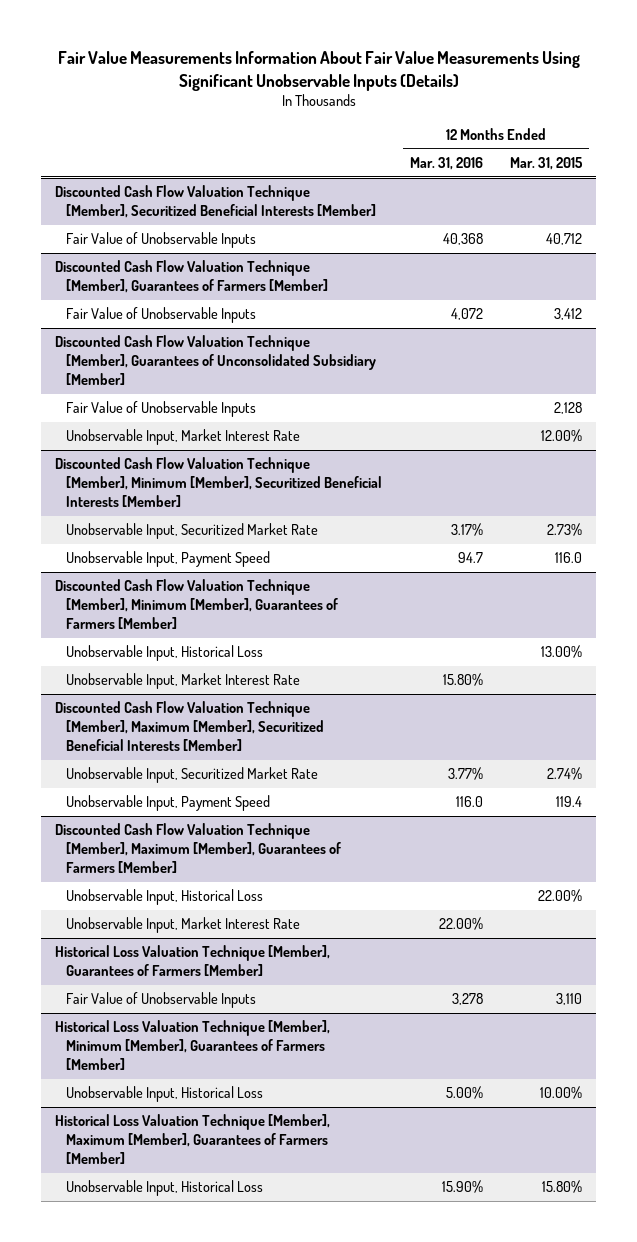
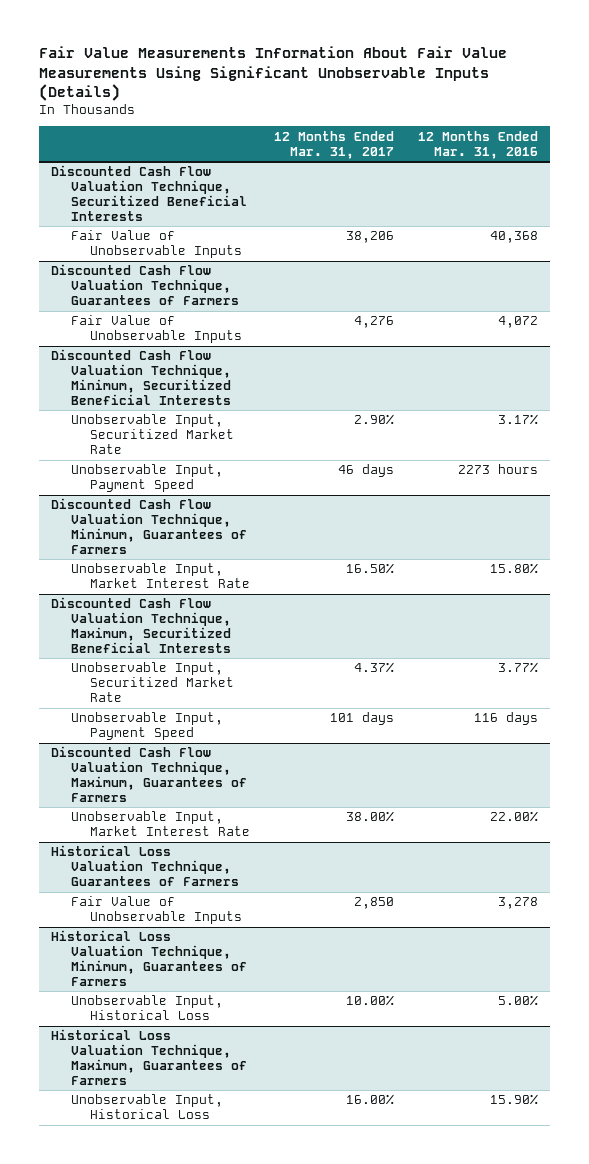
[510,157,584,171] Mar. 31, 2015 -> none
none -> [274,130,395,159] 12 Months Ended Mar. 31, 2017
[55,185,377,219] Discounted Cash Flow Valuation Technique [Member], Securitized Beneficial Interests [Member] -> [50,165,247,221] Discounted Cash Flow Valuation Technique, Securitized Beneficial Interests
[55,260,329,294] Discounted Cash Flow Valuation Technique [Member], Guarantees of Farmers [Member] -> [50,264,239,305] Discounted Cash Flow Valuation Technique, Guarantees of Farmers
[55,335,377,386] Discounted Cash Flow Valuation Technique [Member], Guarantees of Unconsolidated Subsidiary [Member] -> none
[66,401,257,418] Fair Value of Unobservable Inputs -> none
[66,429,301,446] Unobservable Input, Market Interest Rate -> none
[55,457,383,508] Discounted Cash Flow Valuation Technique [Member], Minimum [Member], Securitized Beneficial Interests [Member] -> [50,349,231,405] Discounted Cash Flow Valuation Technique, Minimum, Securitized Beneficial Interests
[66,645,264,662] Unobservable Input, Historical Loss -> none
[457,552,483,564] 94.7 -> [457,464,538,475] 2273 hours
[55,579,339,630] Discounted Cash Flow Valuation Technique [Member], Minimum [Member], Guarantees of Farmers [Member] -> [50,498,247,554] Discounted Cash Flow Valuation Technique, Minimum, Guarantees of Farmers
[55,701,325,752] Discounted Cash Flow Valuation Technique [Member], Maximum [Member], Securitized Beneficial Interests [Member] -> [50,597,231,653] Discounted Cash Flow Valuation Technique, Maximum, Securitized Beneficial Interests
[66,889,264,906] Unobservable Input, Historical Loss -> none
[455,796,483,808] 116.0 -> [473,712,538,726] 116 days
[55,823,342,874] Discounted Cash Flow Valuation Technique [Member], Maximum [Member], Guarantees of Farmers [Member] -> [50,746,247,802] Discounted Cash Flow Valuation Technique, Maximum, Guarantees of Farmers
[55,945,331,977] Historical Loss Valuation Technique [Member], Guarantees of Farmers [Member] -> [50,845,239,886] Historical Loss Valuation Technique, Guarantees of Farmers
[55,1020,331,1071] Historical Loss Valuation Technique [Member], Minimum [Member], Guarantees of Farmers [Member] -> [50,930,247,986] Historical Loss Valuation Technique, Minimum, Guarantees of Farmers
[55,1114,331,1165] Historical Loss Valuation Technique [Member], Maximum [Member], Guarantees of Farmers [Member] -> [50,1029,247,1085] Historical Loss Valuation Technique, Maximum, Guarantees of Farmers

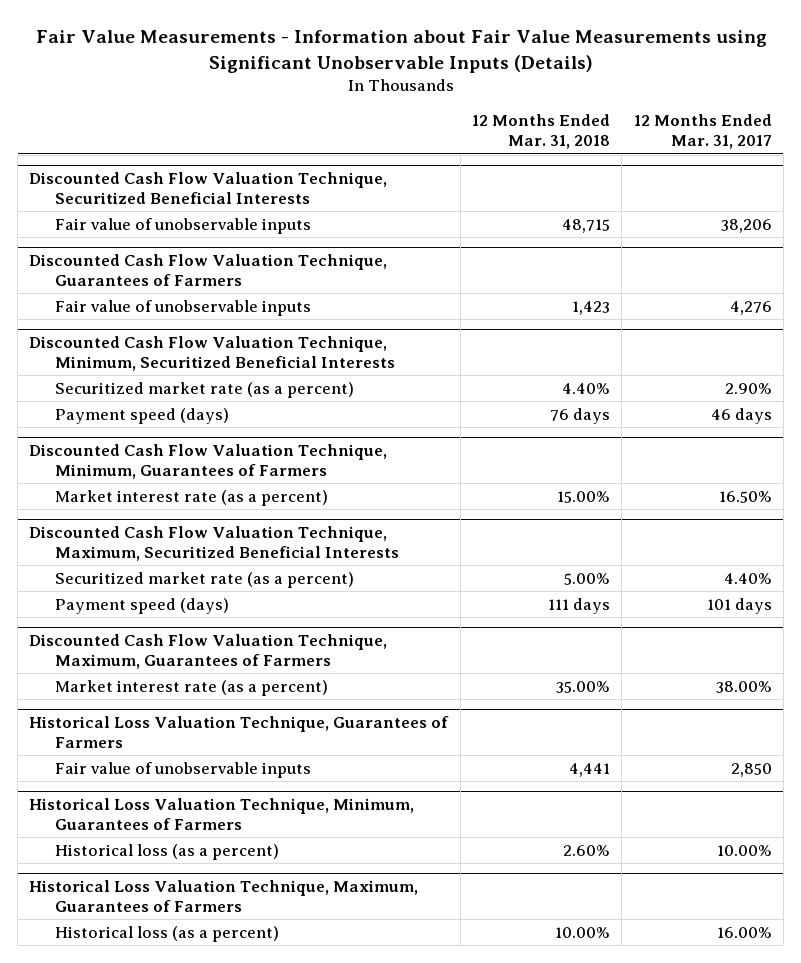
[38,46,507,102] Fair Value Measurements Information About Fair Value Measurements Using Significant Unobservable Inputs (Details) -> [35,30,767,73] Fair Value Measurements - Information about Fair Value Measurements using Significant Unobservable Inputs (Details)
[417,130,538,159] 12 Months Ended Mar. 31, 2016 -> none
none -> [471,113,610,150] 12 Months Ended Mar. 31, 2018
[70,230,243,259] Fair Value of Unobservable Inputs -> [54,217,311,234] Fair value of unobservable inputs
[70,315,243,344] Fair Value of Unobservable Inputs -> [54,299,311,316] Fair value of unobservable inputs
[70,414,235,454] Unobservable Input, Securitized Market Rate -> [54,381,354,398] Securitized market rate (as a percent)
[70,464,223,493] Unobservable Input, Payment Speed -> [54,407,229,424] Payment speed (days)
[70,563,251,589] Unobservable Input, Market Interest Rate -> [54,489,328,506] Market interest rate (as a percent)
[70,662,235,702] Unobservable Input, Securitized Market Rate -> [54,571,354,588] Securitized market rate (as a percent)
[354,662,395,674] 4.37% -> [723,572,772,584] 4.40%
[70,712,223,741] Unobservable Input, Payment Speed -> [54,597,229,614] Payment speed (days)
[70,811,251,837] Unobservable Input, Market Interest Rate -> [54,679,328,696] Market interest rate (as a percent)
[70,896,243,925] Fair Value of Unobservable Inputs -> [54,761,311,778] Fair value of unobservable inputs
[70,995,223,1021] Unobservable Input, Historical Loss -> [54,843,279,860] Historical loss (as a percent)
[70,1094,223,1120] Unobservable Input, Historical Loss -> [54,925,279,942] Historical loss (as a percent)

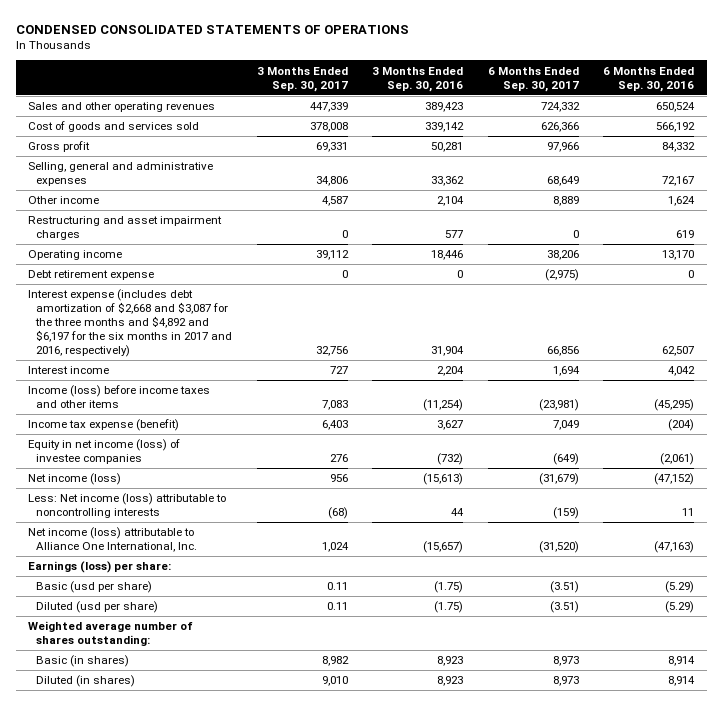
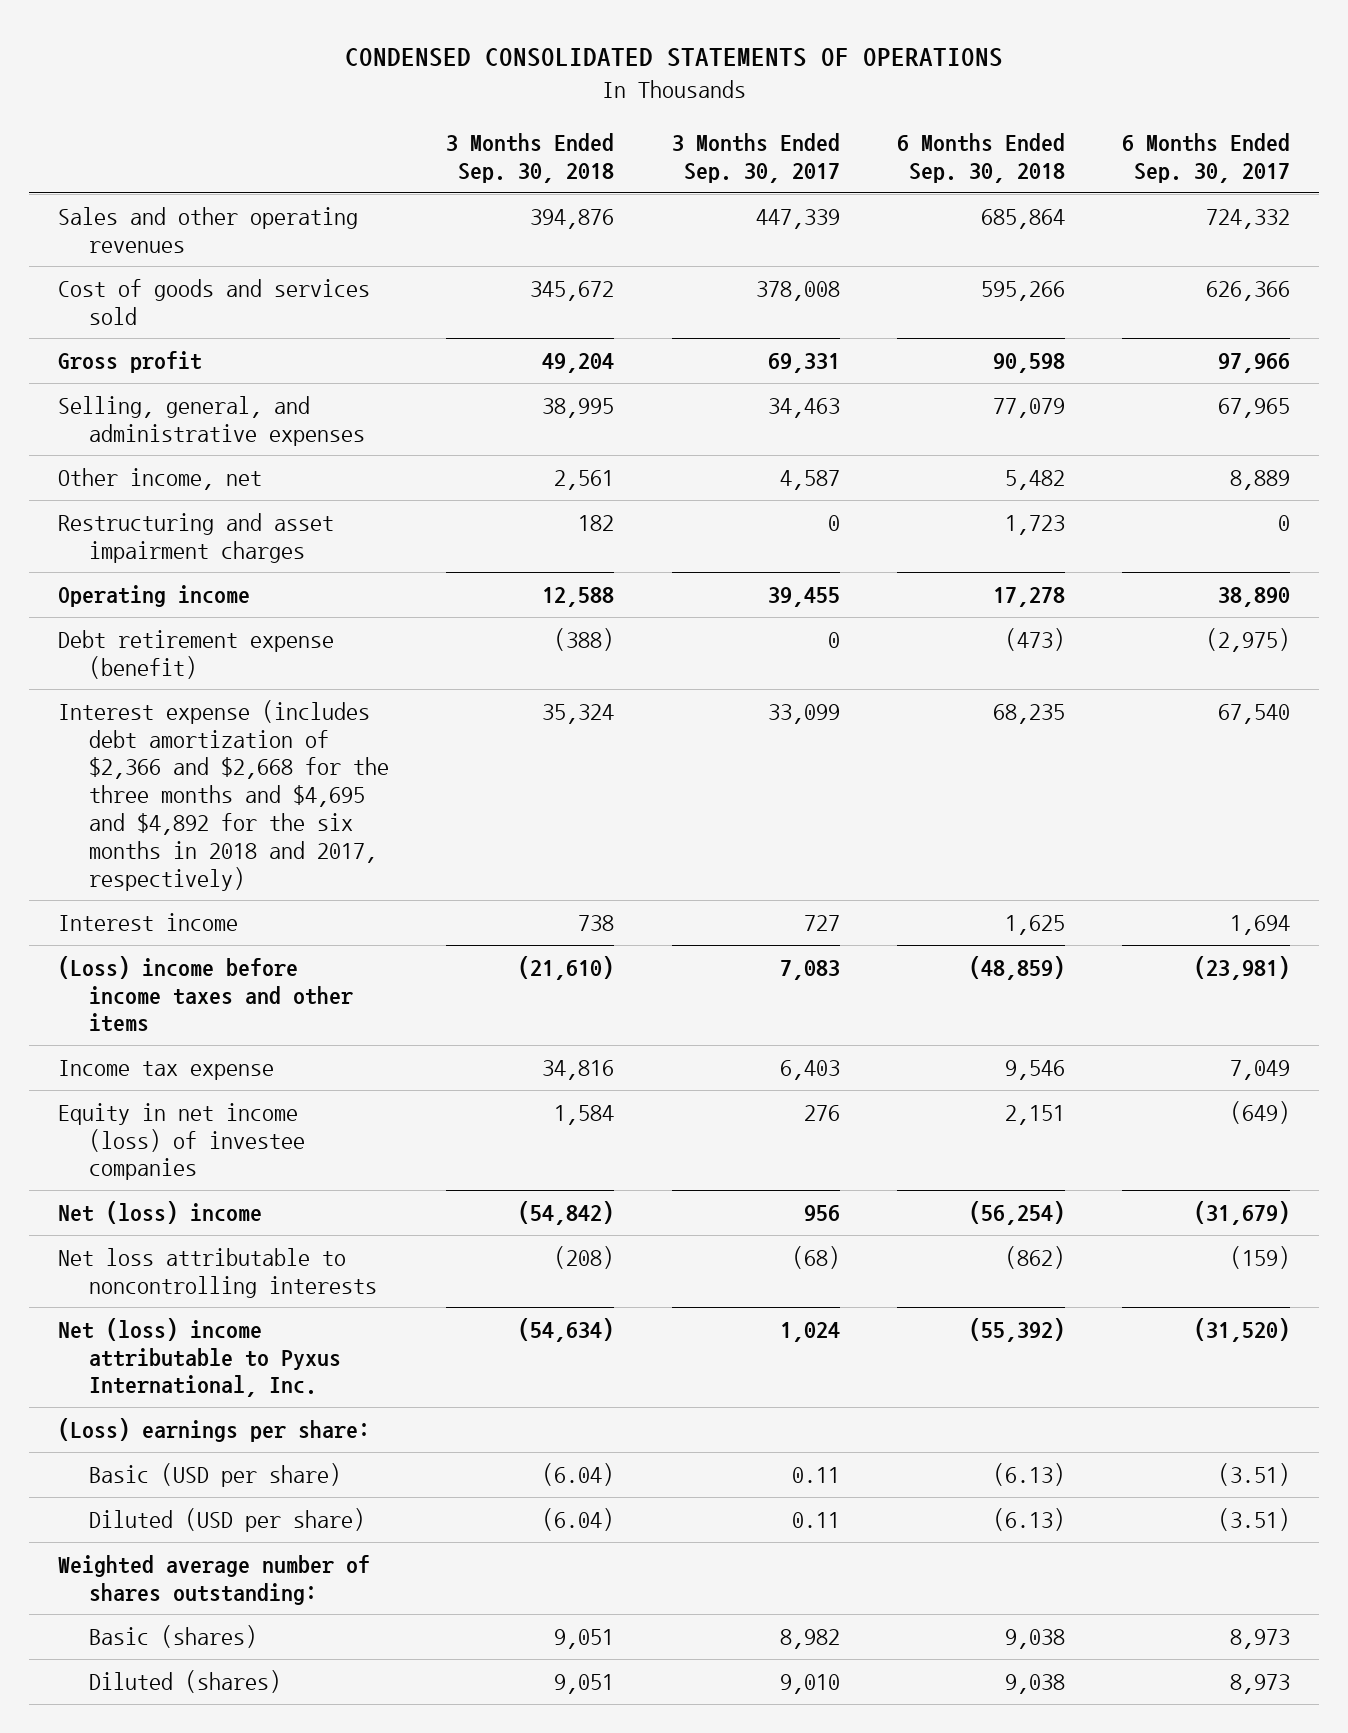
[372,66,464,92] 3 Months Ended Sep. 30, 2016 -> none
[603,66,695,92] 6 Months Ended Sep. 30, 2016 -> none
none -> [446,132,615,183] 3 Months Ended Sep. 30, 2018
none -> [896,132,1065,183] 6 Months Ended Sep. 30, 2018
[28,162,214,187] Selling, general and administrative expenses -> [57,395,366,446] Selling, general, and administrative expenses
[315,176,348,187] 34,806 -> [767,397,840,418] 34,463
[546,176,579,187] 68,649 -> [1218,397,1291,418] 67,965
[28,196,100,205] Other income -> [57,467,262,490] Other income, net
[315,250,349,261] 39,112 -> [767,586,840,607] 39,455
[546,250,579,261] 38,206 -> [1218,586,1291,607] 38,890
[28,270,155,281] Debt retirement expense -> [57,629,334,679] Debt retirement expense (benefit)
[28,289,233,358] Interest expense (includes debt amortization of $2,668 and $3,087 for the three months and $4,892 and $6,197 for the six months in 2017 and 2016, respectively) -> [57,699,390,891] Interest expense (includes debt amortization of $2,366 and $2,668 for the three months and $4,695 and $4,892 for the six months in 2018 and 2017, respectively)
[315,346,348,357] 32,756 -> [767,703,840,724] 33,099
[546,346,579,357] 66,856 -> [1218,703,1291,724] 67,540
[28,385,211,409] Income (loss) before income taxes and other items -> [57,955,354,1033] (Loss) income before income taxes and other items
[28,419,180,432] Income tax expense (benefit) -> [57,1059,274,1080] Income tax expense
[28,473,122,486] Net income (loss) -> [57,1200,262,1224] Net (loss) income
[28,493,227,519] Less: Net income (loss) attributable to noncontrolling interests -> [57,1247,378,1298] Net loss attributable to noncontrolling interests
[28,527,198,553] Net income (loss) attributable to Alliance One International, Inc. -> [57,1317,342,1398] Net (loss) income attributable to Pyxus International, Inc.
[28,561,172,574] Earnings (loss) per share: -> [57,1417,370,1442] (Loss) earnings per share:
[36,581,153,594] Basic (usd per share) -> [89,1462,342,1487] Basic (USD per share)
[36,601,159,614] Diluted (usd per share) -> [89,1507,366,1532] Diluted (USD per share)
[36,655,130,668] Basic (in shares) -> [89,1624,258,1648] Basic (shares)
[36,675,136,688] Diluted (in shares) -> [89,1669,282,1693] Diluted (shares)

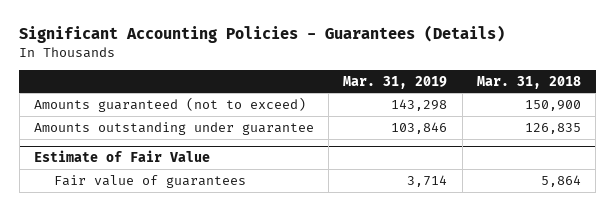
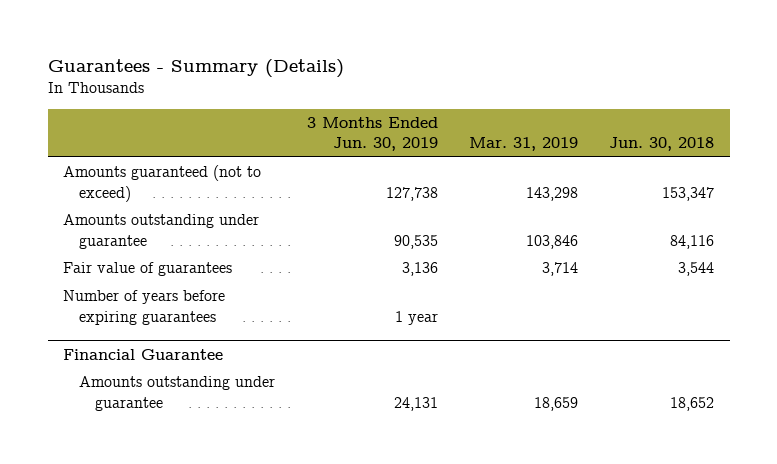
[19,25,506,44] Significant Accounting Policies - Guarantees (Details) -> [47,58,344,78] Guarantees - Summary (Details)
[476,75,581,89] Mar. 31, 2018 -> none
none -> [306,117,438,152] 3 Months Ended Jun. 30, 2019
none -> [609,137,715,152] Jun. 30, 2018
[33,150,210,163] Estimate of Fair Value -> none
none -> [63,290,226,325] Number of years before expiring guarantees
none -> [63,348,224,360] Financial Guarantee
none -> [79,376,276,411] Amounts outstanding under guarantee

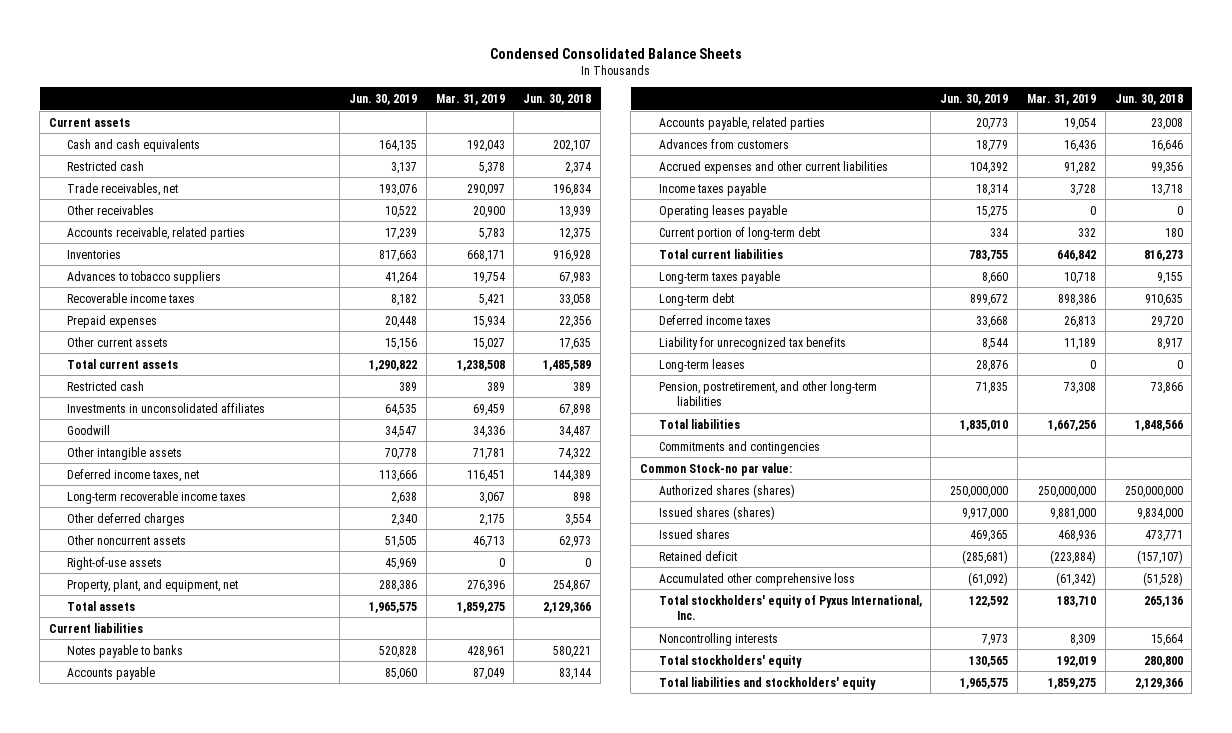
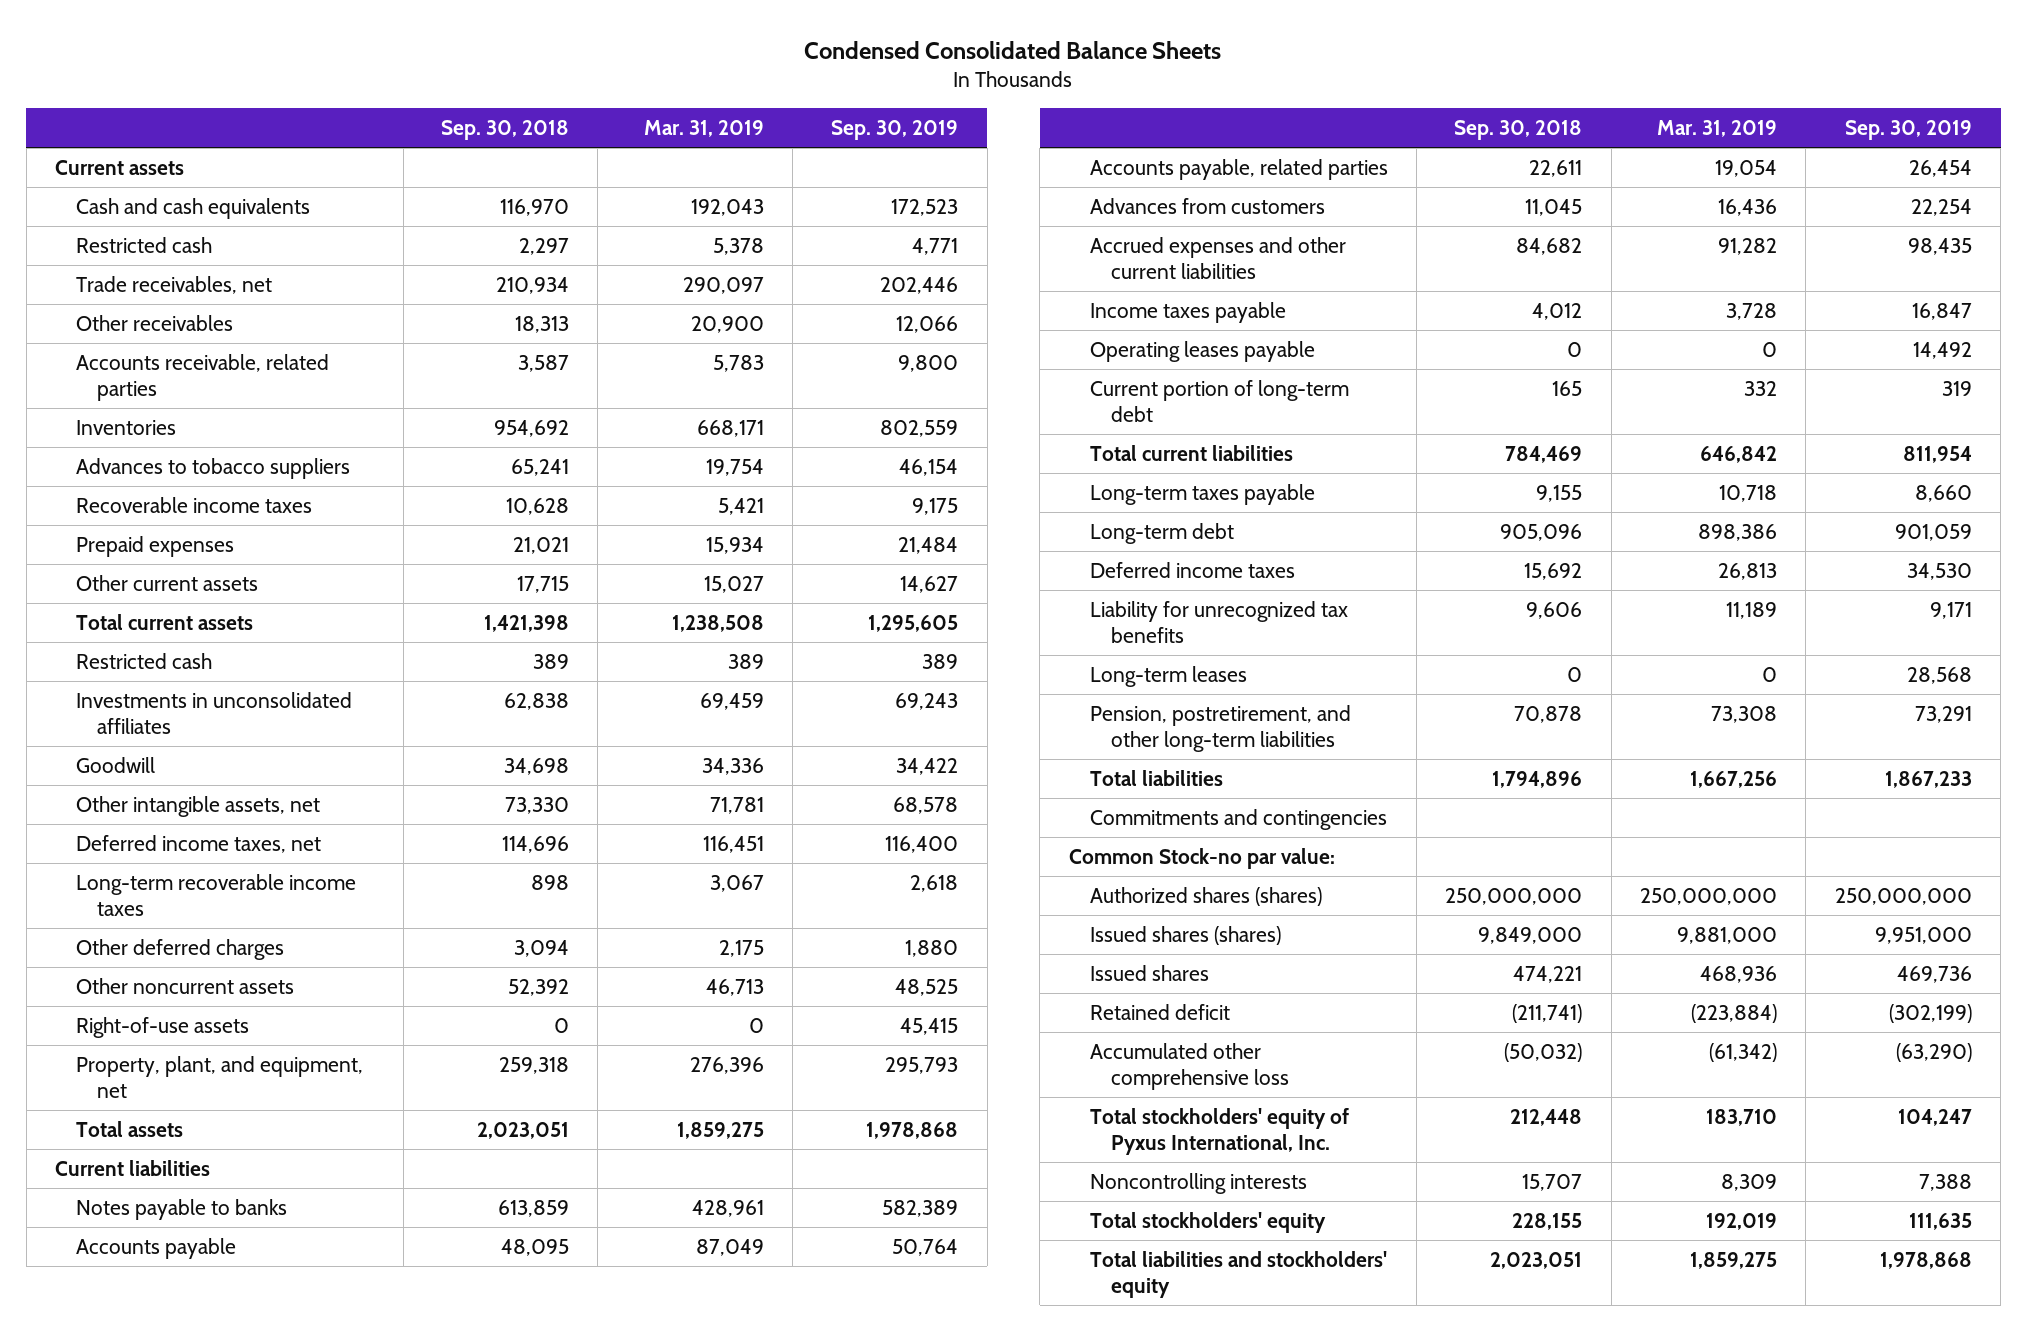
[348,93,417,105] Jun. 30, 2019 -> none
[523,93,592,105] Jun. 30, 2018 -> none
none -> [440,120,569,141] Sep. 30, 2018
none -> [831,120,959,141] Sep. 30, 2019
[67,446,183,460] Other intangible assets -> [76,795,321,817] Other intangible assets, net

